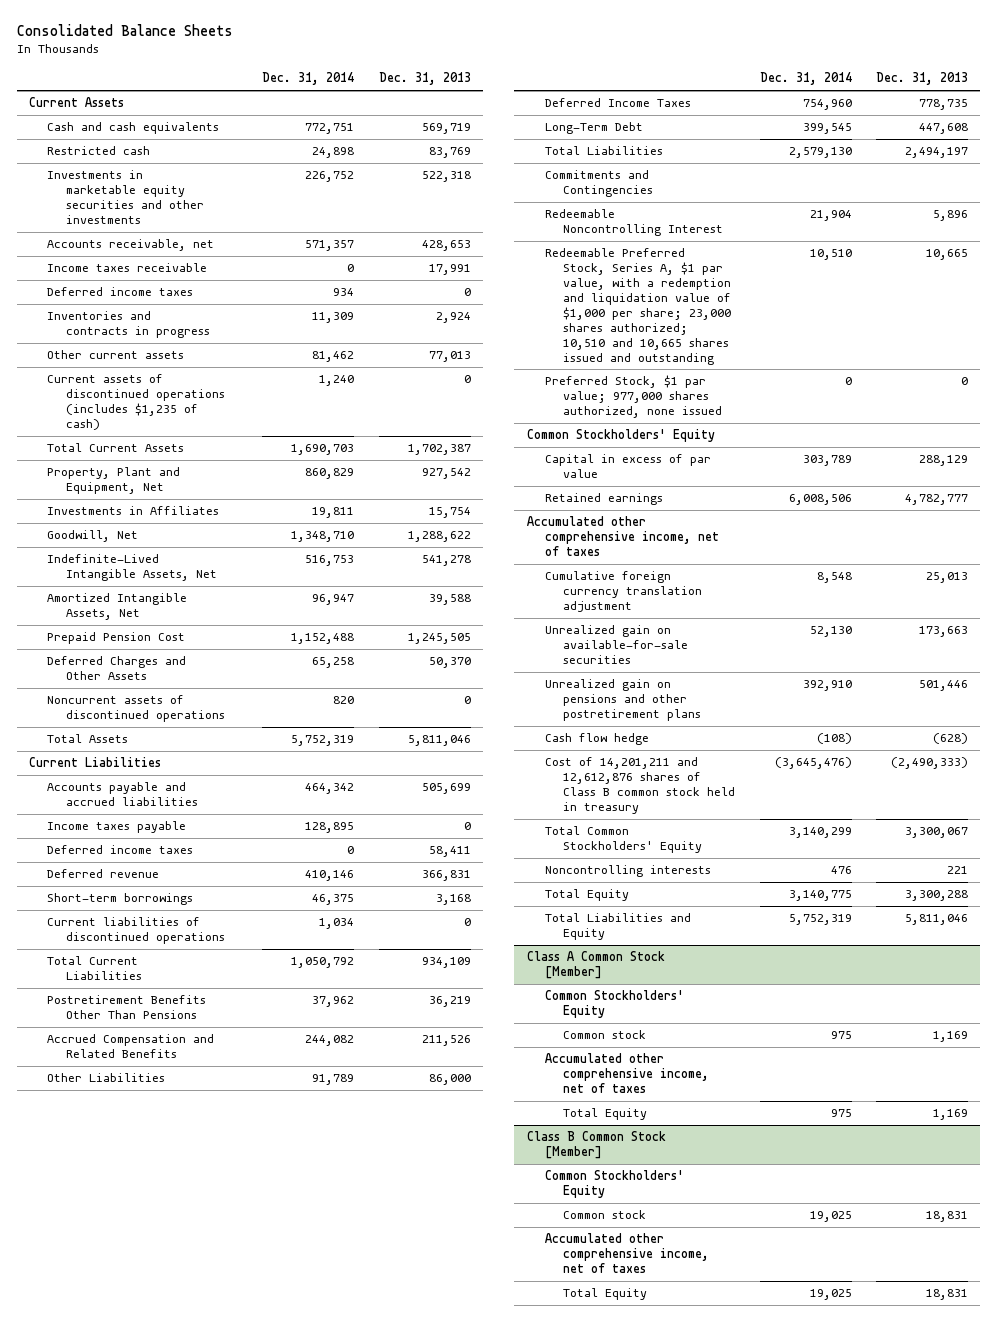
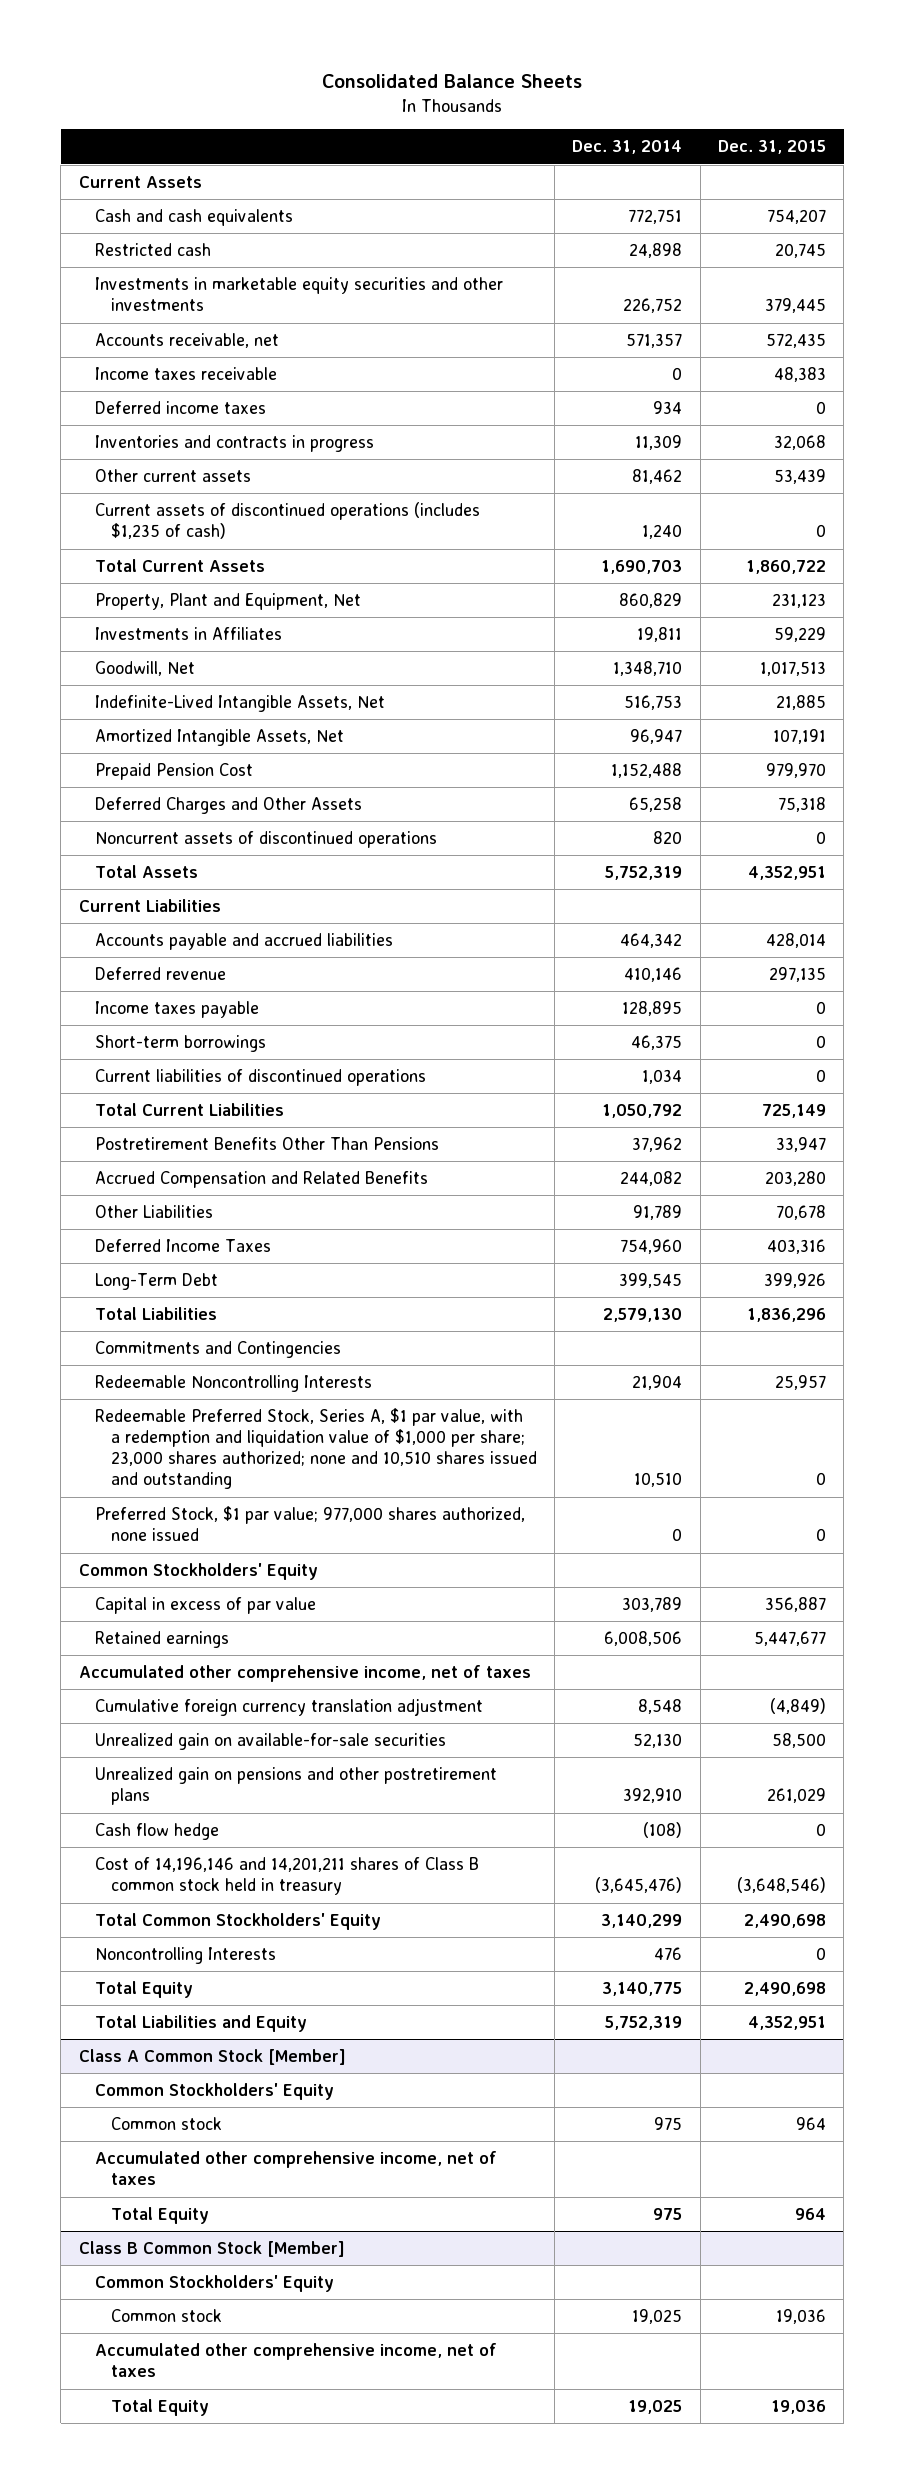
[378,72,471,86] Dec. 31, 2013 -> none
none -> [717,140,826,155] Dec. 31, 2015
[47,845,194,855] Deferred income taxes -> none
[47,821,187,834] Income taxes payable -> [94,1001,259,1019] Income taxes payable
[544,209,724,237] Redeemable Noncontrolling Interest -> [94,1375,372,1393] Redeemable Noncontrolling Interests
[544,248,732,365] Redeemable Preferred Stock, Series A, $1 par value, with a redemption and liquidation value of $1,000 per share; 23,000 shares authorized; 10,510 and 10,665 shares issued and outstanding -> [94,1408,537,1490] Redeemable Preferred Stock, Series A, $1 par value, with a redemption and liquidation value of $1,000 per share; 23,000 shares authorized; none and 10,510 shares issued and outstanding
[544,757,736,815] Cost of 14,201,211 and 12,612,876 shares of Class B common stock held in treasury -> [94,1857,479,1896] Cost of 14,196,146 and 14,201,211 shares of Class B common stock held in treasury
[544,865,711,878] Noncontrolling interests -> [94,1947,276,1965] Noncontrolling Interests

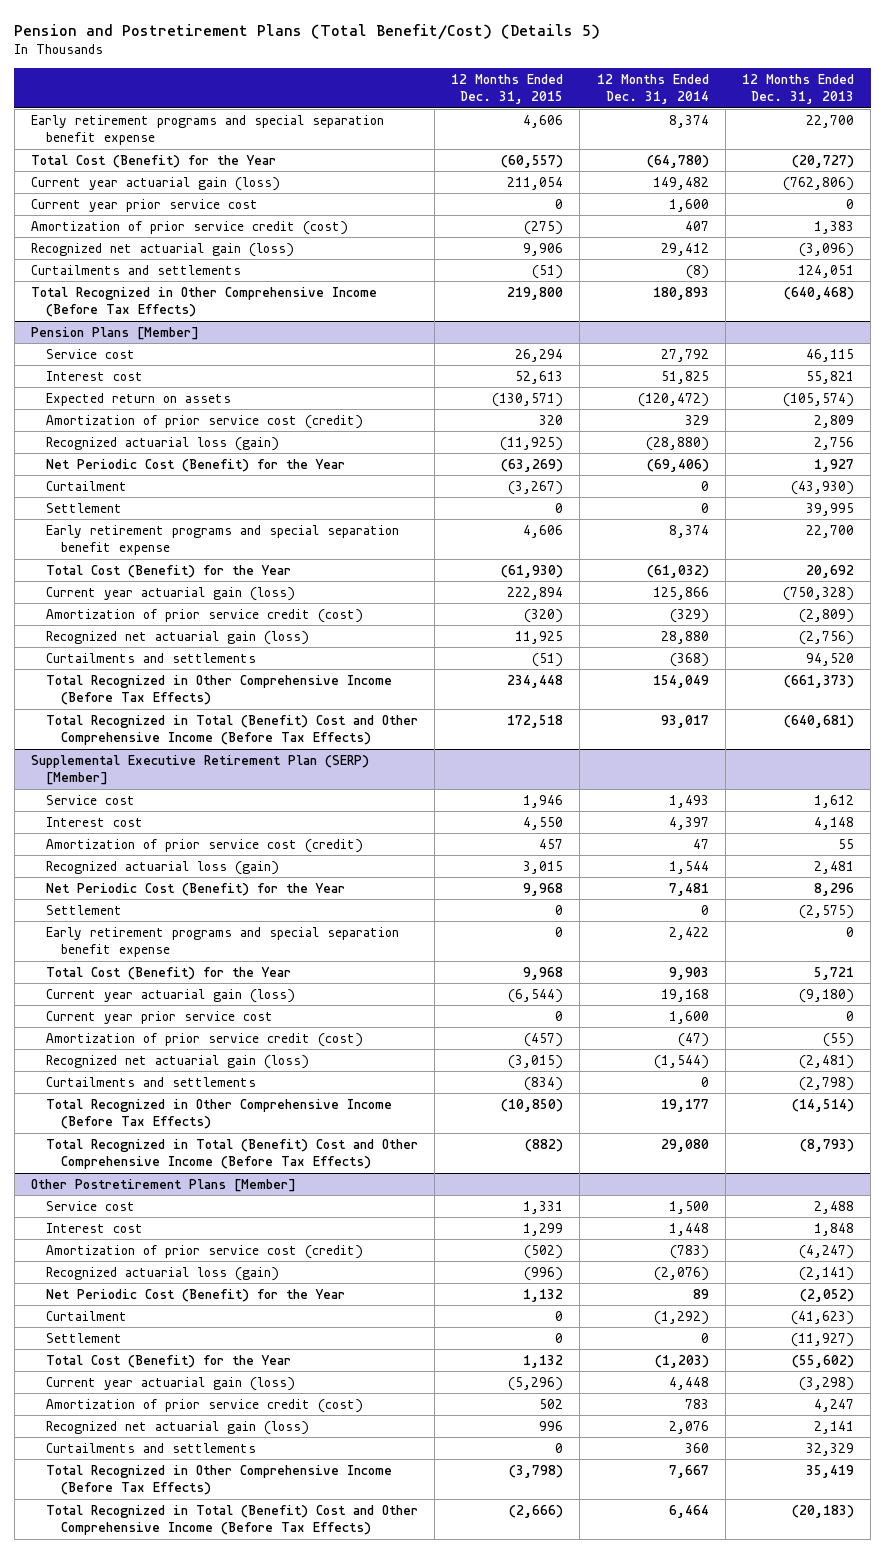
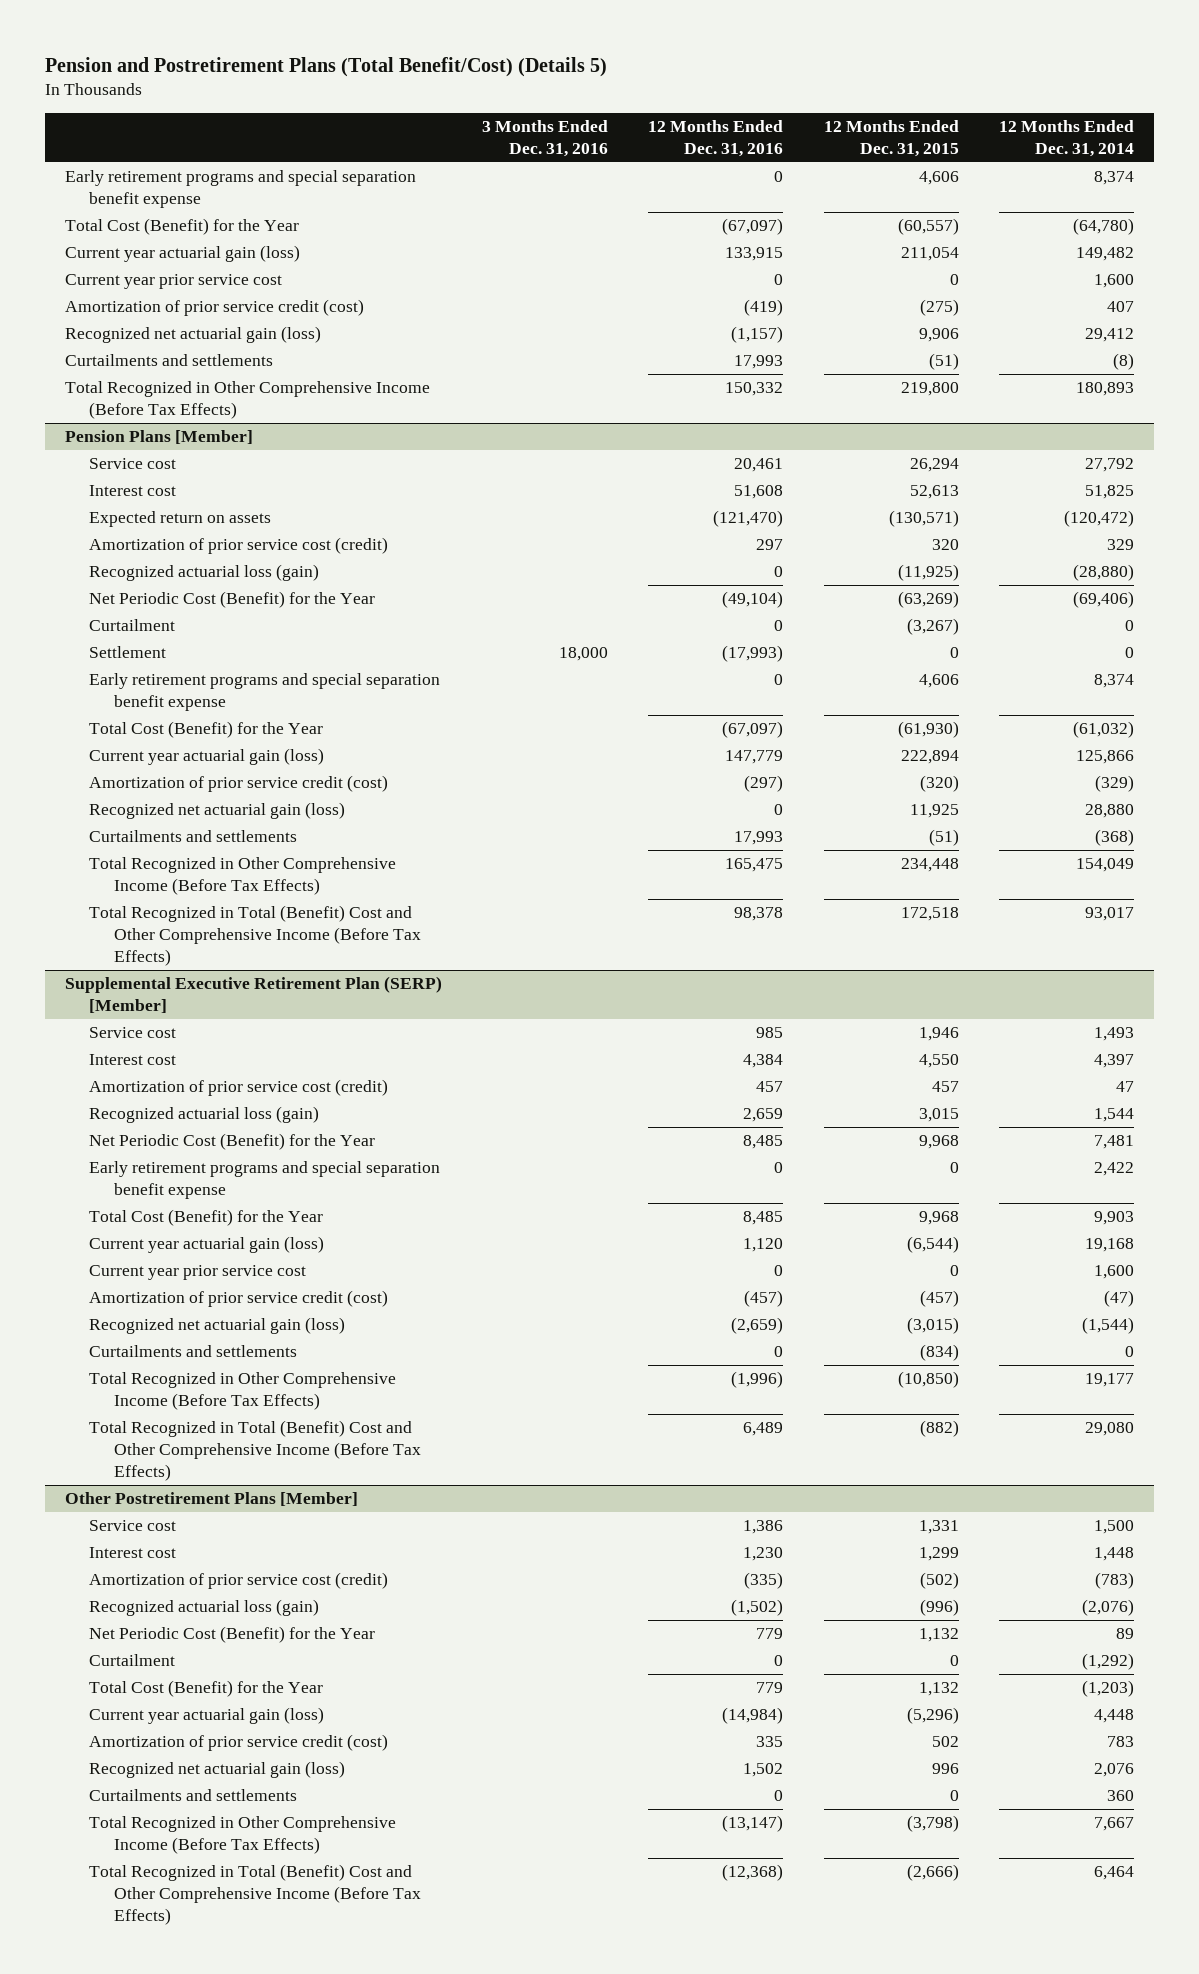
[741,73,854,105] 12 Months Ended Dec. 31, 2013 -> none
none -> [482,120,609,157] 3 Months Ended Dec. 31, 2016
none -> [648,120,784,157] 12 Months Ended Dec. 31, 2016
[45,904,122,915] Settlement -> none
[45,1332,122,1343] Settlement -> none

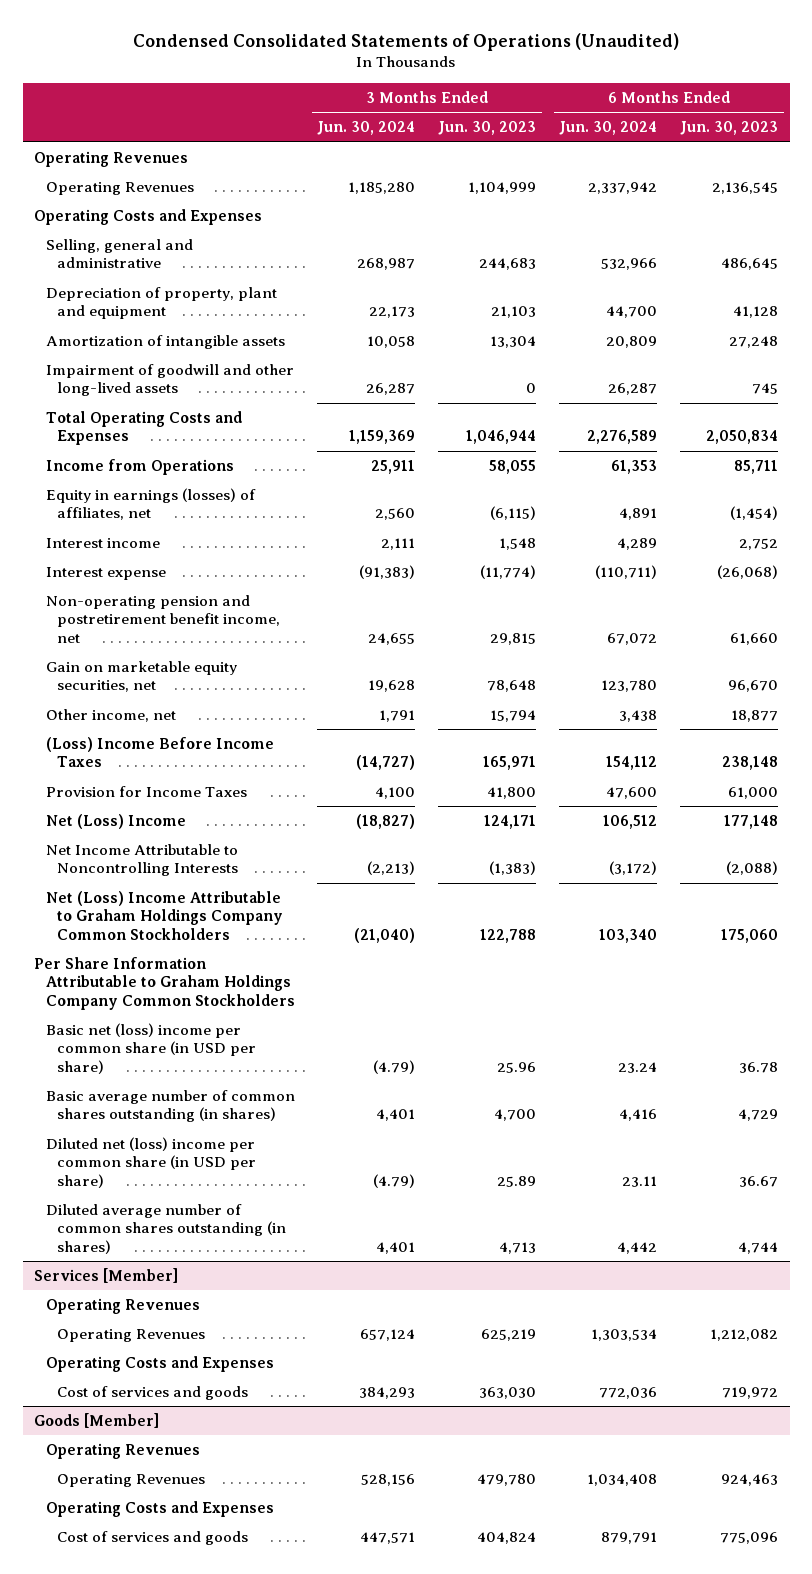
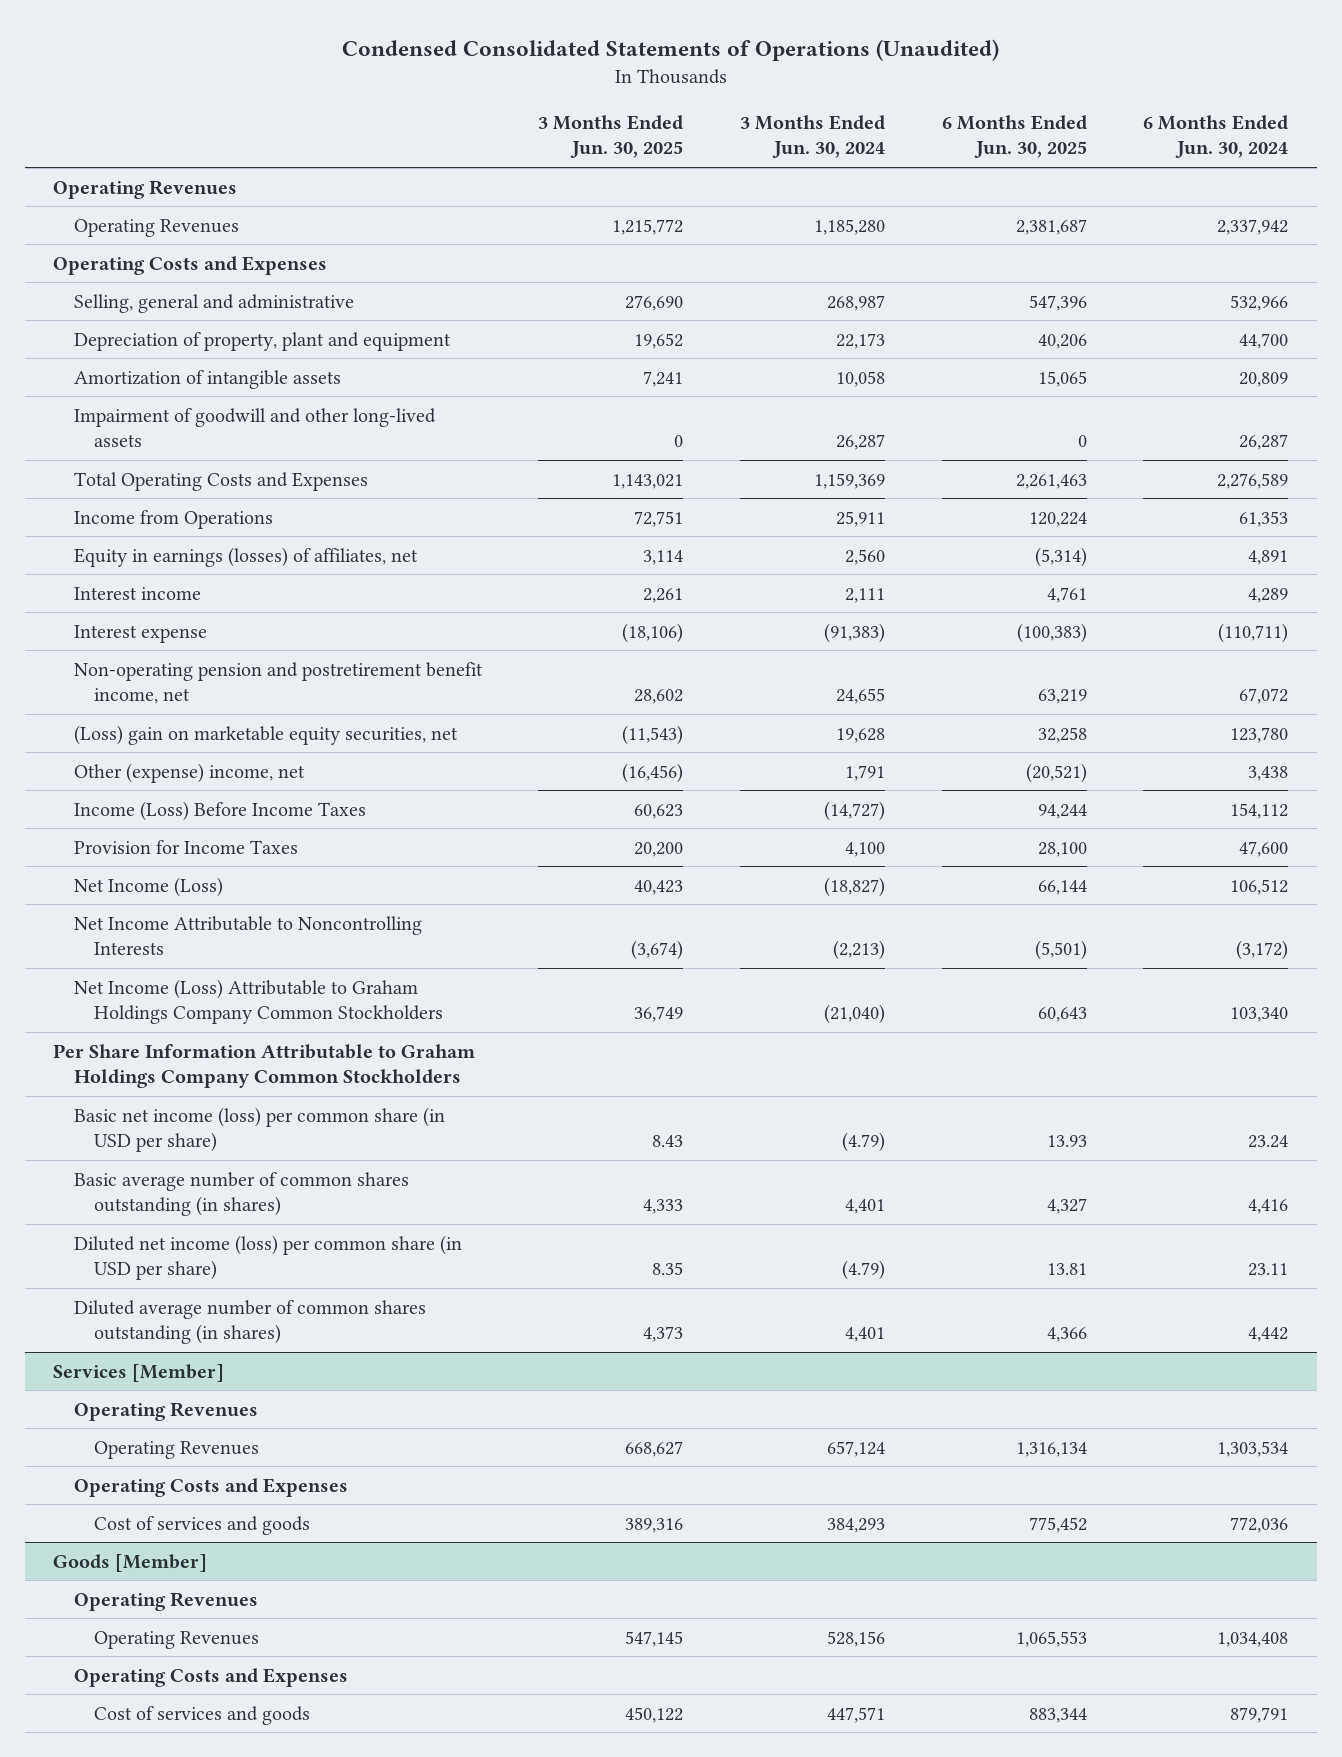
[438,121,537,136] Jun. 30, 2023 -> none
[680,121,779,136] Jun. 30, 2023 -> none
none -> [538,114,684,159] 3 Months Ended Jun. 30, 2025
none -> [941,114,1087,159] 6 Months Ended Jun. 30, 2025
[45,660,237,693] Gain on marketable equity securities, net -> [73,724,458,745] (Loss) gain on marketable equity securities, net
[45,708,176,722] Other income, net -> [73,762,305,783] Other (expense) income, net
[45,736,274,768] (Loss) Income Before Income Taxes -> [73,800,366,821] Income (Loss) Before Income Taxes
[45,813,186,829] Net (Loss) Income -> [73,876,223,897] Net Income (Loss)
[45,890,283,940] Net (Loss) Income Attributable to Graham Holdings Company Common Stockholders -> [73,978,444,1025] Net Income (Loss) Attributable to Graham Holdings Company Common Stockholders
[45,1022,256,1074] Basic net (loss) income per common share (in USD per share) -> [73,1106,445,1153] Basic net income (loss) per common share (in USD per share)
[45,1136,256,1188] Diluted net (loss) income per common share (in USD per share) -> [73,1234,462,1281] Diluted net income (loss) per common share (in USD per share)

